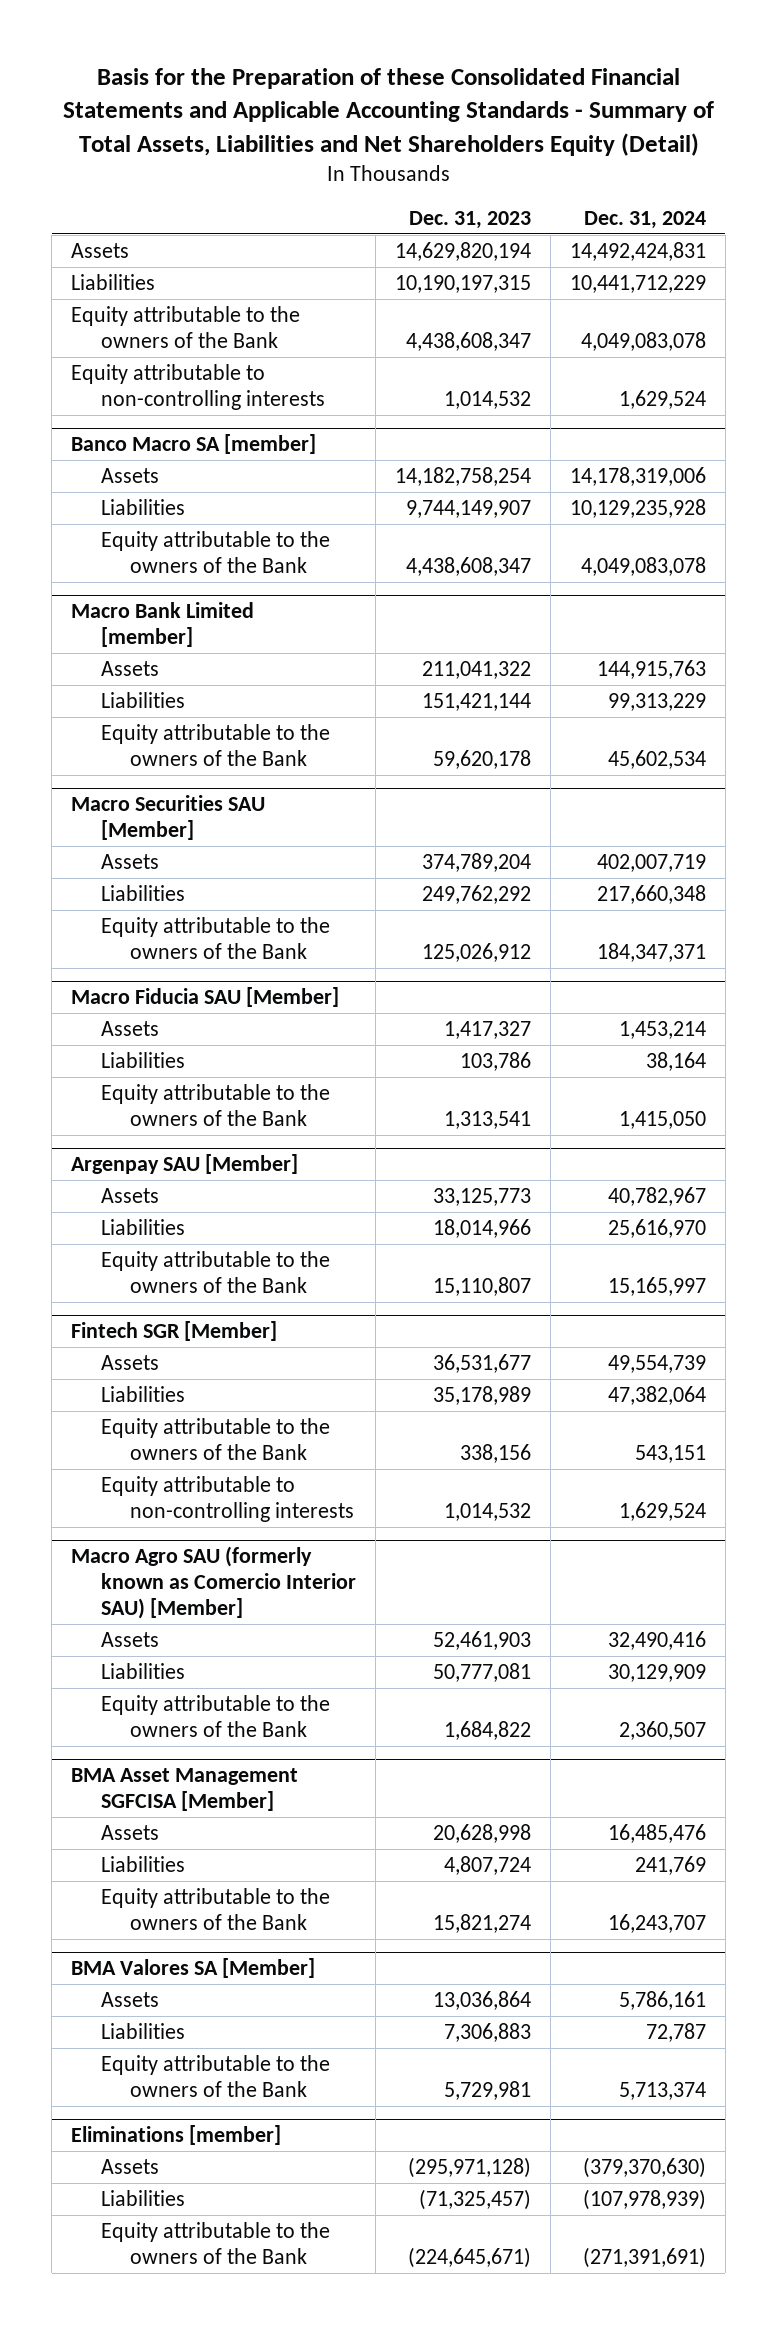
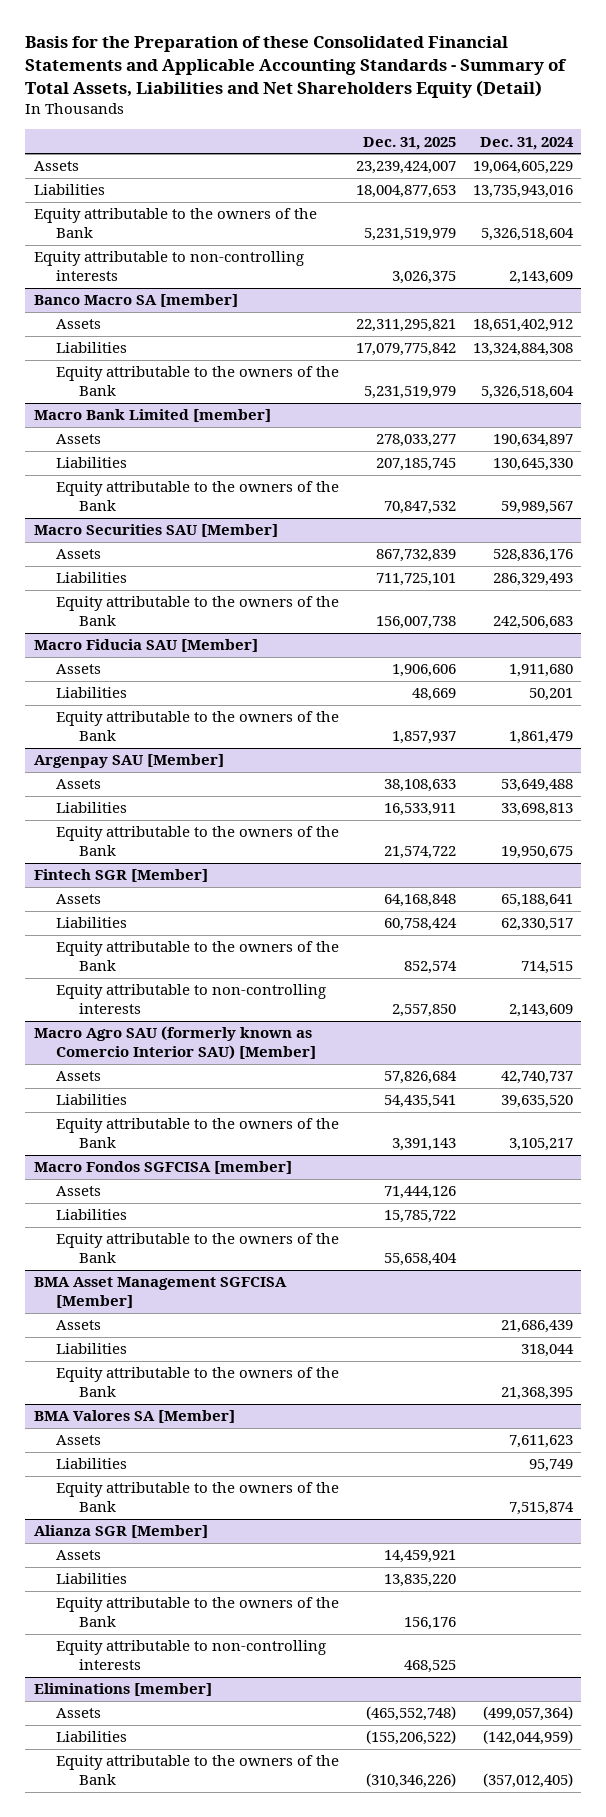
[408,211,531,230] Dec. 31, 2023 -> none
none -> [363,136,457,150] Dec. 31, 2025
[569,241,706,261] 14,492,424,831 -> [472,161,573,175] 19,064,605,229
[569,274,706,293] 10,441,712,229 -> [472,185,573,199] 13,735,943,016
[580,331,706,351] 4,049,083,078 -> [480,228,574,242] 5,326,518,604
[618,389,706,409] 1,629,524 -> [508,271,573,285] 2,143,609
[569,466,706,486] 14,178,319,006 -> [472,319,573,333] 18,651,402,912
[569,498,706,518] 10,129,235,928 -> [472,343,573,357] 13,324,884,308
[580,556,706,576] 4,049,083,078 -> [480,386,574,400] 5,326,518,604
[596,659,706,679] 144,915,763 -> [492,434,573,448] 190,634,897
[607,692,706,711] 99,313,229 -> [492,458,573,472] 130,645,330
[607,749,706,769] 45,602,534 -> [500,501,573,515] 59,989,567
[596,853,706,872] 402,007,719 -> [492,549,573,563] 528,836,176
[596,884,706,904] 217,660,348 -> [492,573,573,587] 286,329,493
[596,942,706,962] 184,347,371 -> [492,616,573,630] 242,506,683
[618,1020,706,1039] 1,453,214 -> [508,664,573,678] 1,911,680
[645,1051,706,1071] 38,164 -> [528,688,573,702] 50,201
[618,1110,706,1129] 1,415,050 -> [508,731,573,745] 1,861,479
[607,1186,706,1206] 40,782,967 -> [500,779,573,793] 53,649,488
[607,1218,706,1238] 25,616,970 -> [500,803,573,817] 33,698,813
[607,1276,706,1296] 15,165,997 -> [500,846,573,860] 19,950,675
[607,1354,706,1373] 49,554,739 -> [500,894,573,908] 65,188,641
[607,1385,706,1405] 47,382,064 -> [500,918,573,932] 62,330,517
[634,1444,706,1463] 543,151 -> [520,961,573,975] 714,515
[618,1501,706,1521] 1,629,524 -> [508,1004,573,1018] 2,143,609
[607,1630,706,1650] 32,490,416 -> [500,1071,573,1085] 42,740,737
[607,1663,706,1682] 30,129,909 -> [500,1095,573,1109] 39,635,520
[618,1720,706,1740] 2,360,507 -> [508,1138,573,1152] 3,105,217
none -> [33,1161,292,1175] Macro Fondos SGFCISA [member]
none -> [56,1186,102,1197] Assets
none -> [56,1209,128,1221] Liabilities
none -> [56,1233,340,1264] Equity attributable to the owners of the Bank
[607,1823,706,1843] 16,485,476 -> [500,1320,573,1334] 21,686,439
[634,1855,706,1875] 241,769 -> [520,1344,574,1358] 318,044
[607,1913,706,1933] 16,243,707 -> [500,1387,573,1401] 21,368,395
[618,1990,706,2010] 5,786,161 -> [508,1435,573,1449] 7,611,623
[645,2022,706,2042] 72,787 -> [528,1459,573,1473] 95,749
[618,2081,706,2100] 5,713,374 -> [508,1502,574,1516] 7,515,874
none -> [33,1525,208,1539] Alianza SGR [Member]
none -> [56,1550,102,1561] Assets
none -> [56,1573,128,1585] Liabilities
none -> [56,1597,340,1628] Equity attributable to the owners of the Bank
none -> [56,1640,327,1671] Equity attributable to non-controlling interests
[582,2156,706,2178] (379,370,630) -> [482,1706,573,1722] (499,057,364)
[582,2188,706,2210] (107,978,939) -> [482,1730,573,1746] (142,044,959)
[582,2246,706,2268] (271,391,691) -> [482,1773,573,1789] (357,012,405)

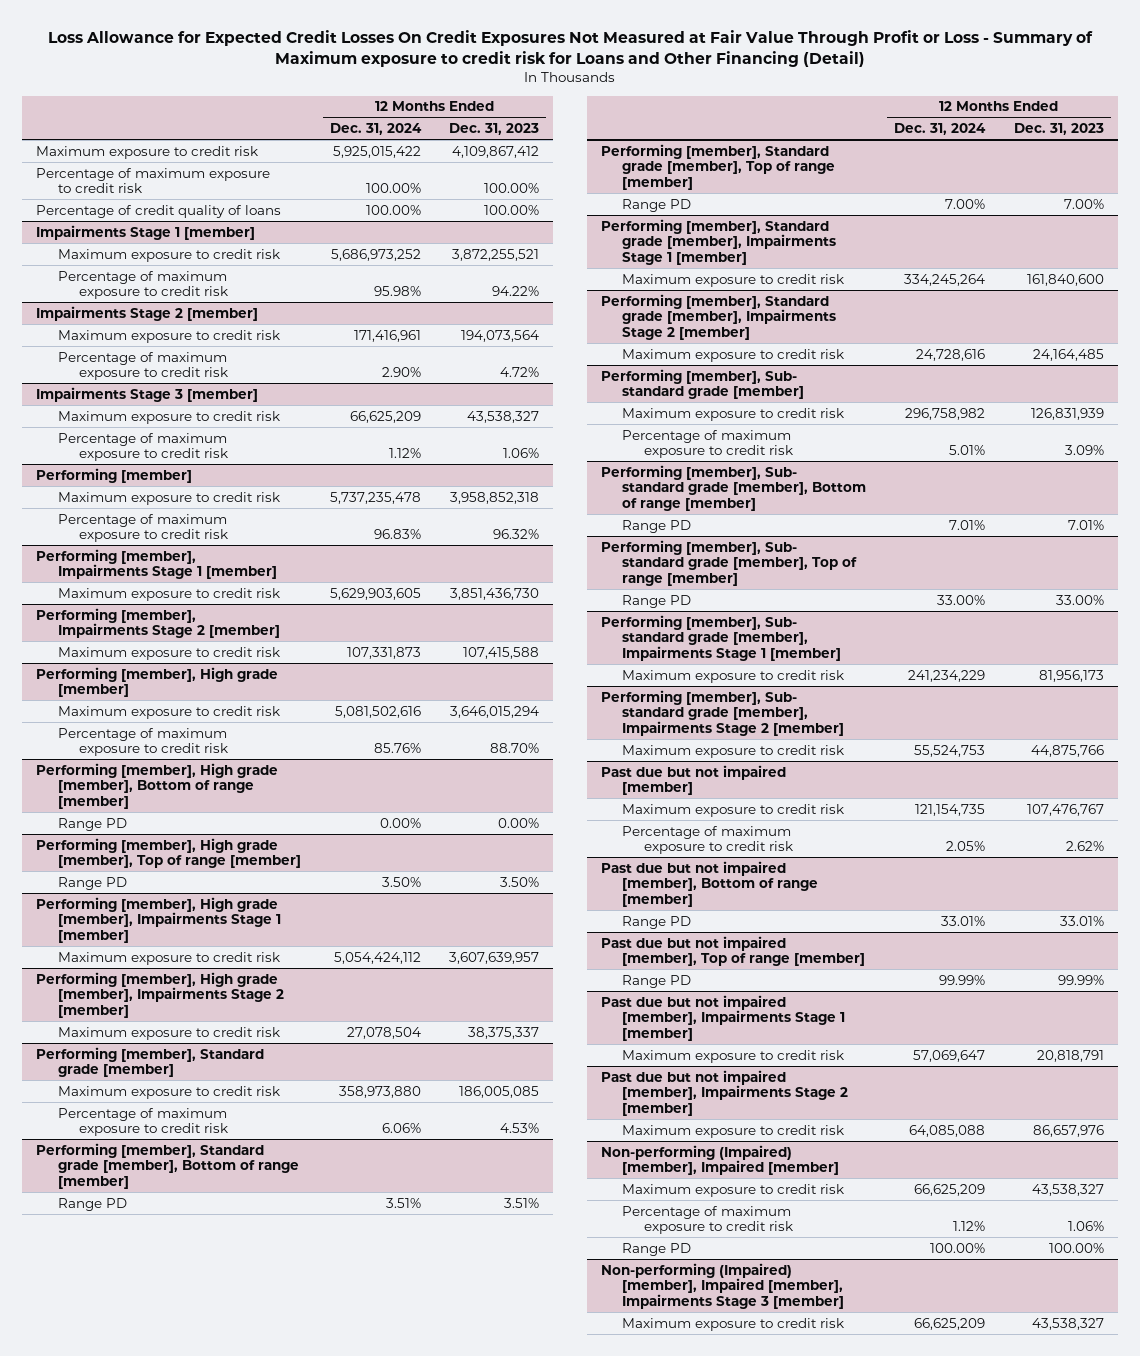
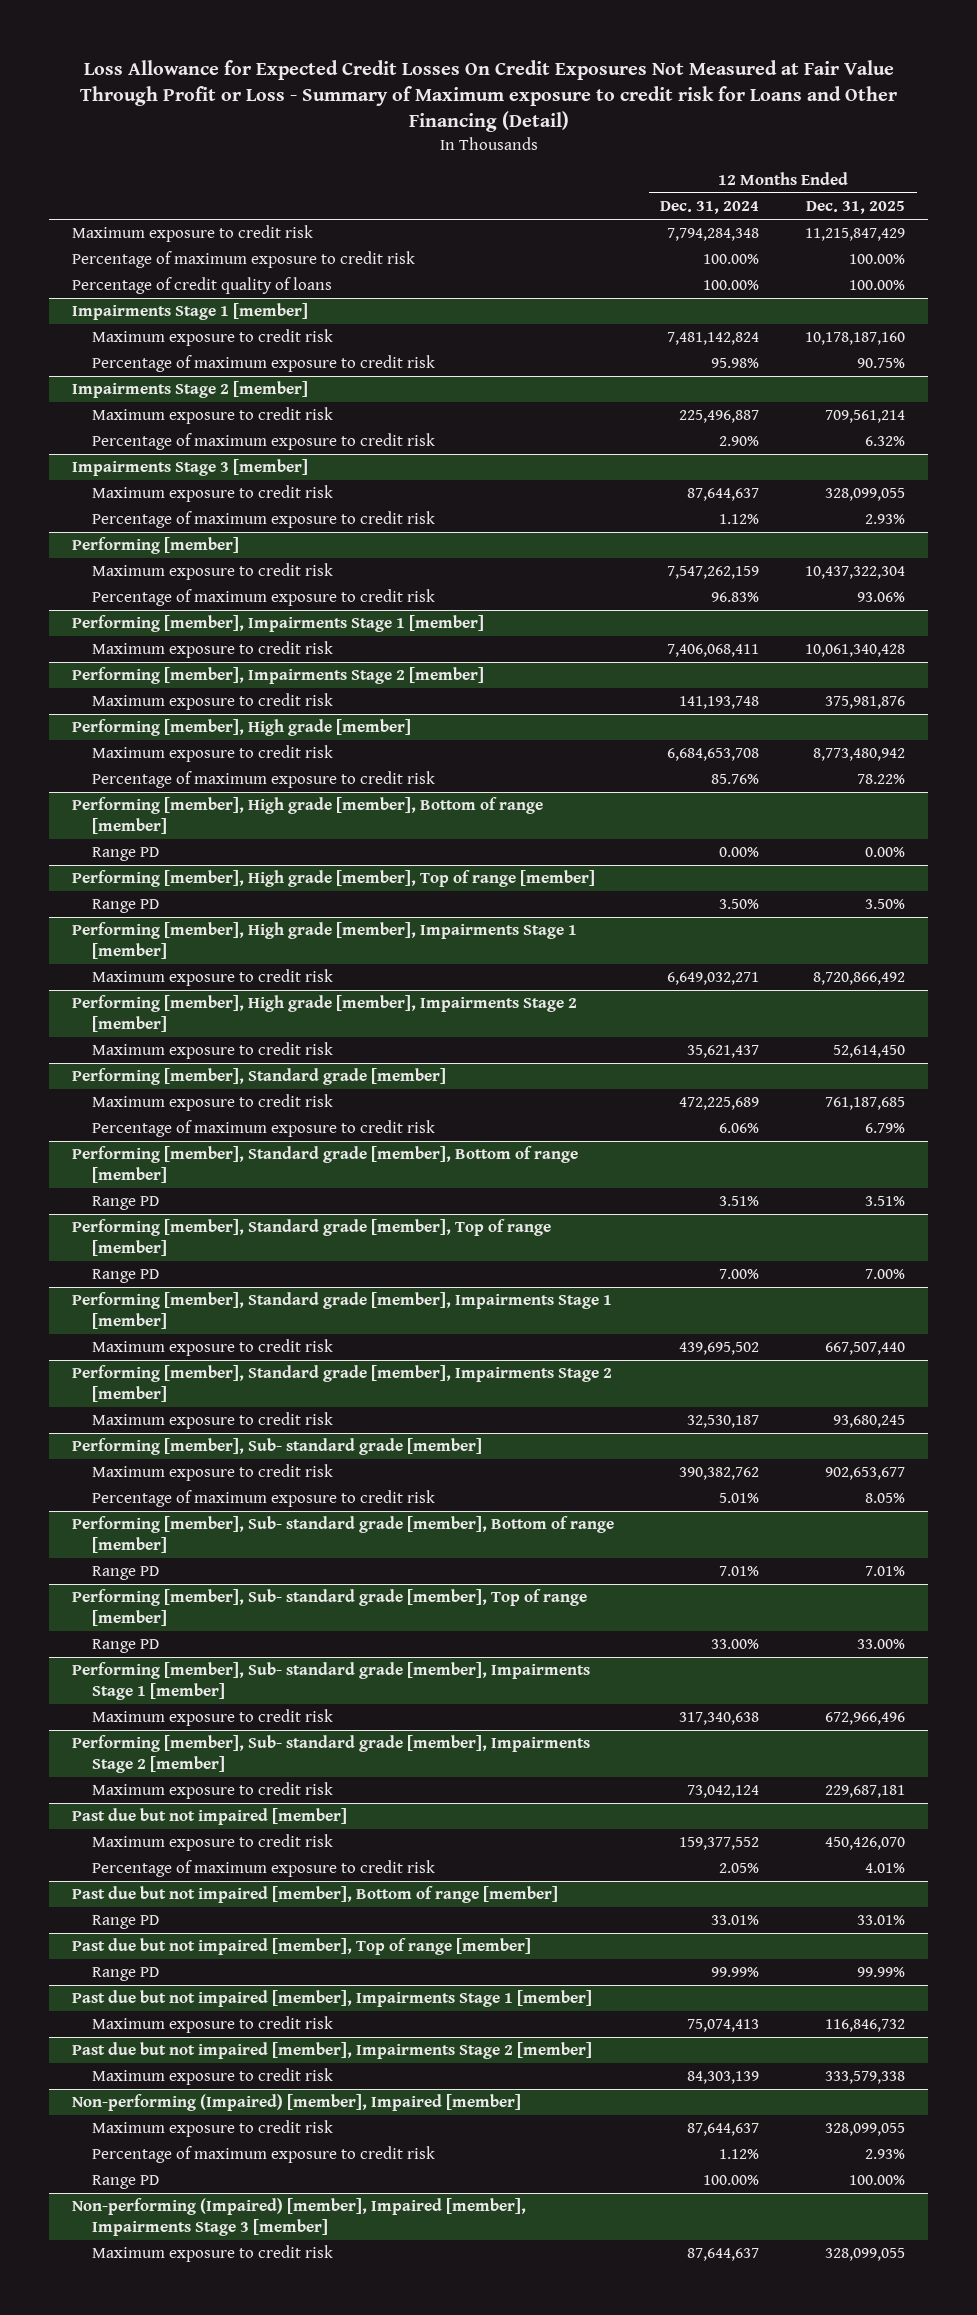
[449,123,540,136] Dec. 31, 2023 -> none
none -> [806,201,906,215] Dec. 31, 2025
[332,145,421,158] 5,925,015,422 -> [667,228,760,242] 7,794,284,348
[330,248,421,261] 5,686,973,252 -> [667,332,760,346] 7,481,142,824
[353,329,421,342] 171,416,961 -> [679,410,760,424] 225,496,887
[349,410,421,423] 66,625,209 -> [687,488,760,502] 87,644,637
[329,491,421,504] 5,737,235,478 -> [667,566,760,580] 7,547,262,159
[329,587,421,600] 5,629,903,605 -> [667,644,760,658] 7,406,068,411
[346,646,421,659] 107,331,873 -> [679,696,760,710] 141,193,748
[334,705,421,718] 5,081,502,616 -> [667,748,760,762] 6,684,653,708
[333,951,421,964] 5,054,424,112 -> [667,972,760,986] 6,649,032,271
[346,1026,421,1039] 27,078,504 -> [687,1045,760,1059] 35,621,437
[338,1085,421,1098] 358,973,880 -> [679,1097,760,1111] 472,225,689
[904,273,986,286] 334,245,264 -> [679,1342,760,1356] 439,695,502
[916,348,986,361] 24,728,616 -> [687,1415,760,1429] 32,530,187
[905,407,986,420] 296,758,982 -> [679,1467,760,1481] 390,382,762
[908,669,986,682] 241,234,229 -> [679,1712,760,1726] 317,340,638
[914,744,986,757] 55,524,753 -> [687,1785,760,1799] 73,042,124
[915,803,986,816] 121,154,735 -> [679,1837,760,1851] 159,377,552
[913,1049,986,1062] 57,069,647 -> [687,2019,760,2033] 75,074,413
[909,1124,986,1137] 64,085,088 -> [687,2071,760,2085] 84,303,139
[914,1183,986,1196] 66,625,209 -> [687,2123,760,2137] 87,644,637
[914,1317,986,1330] 66,625,209 -> [687,2248,760,2262] 87,644,637

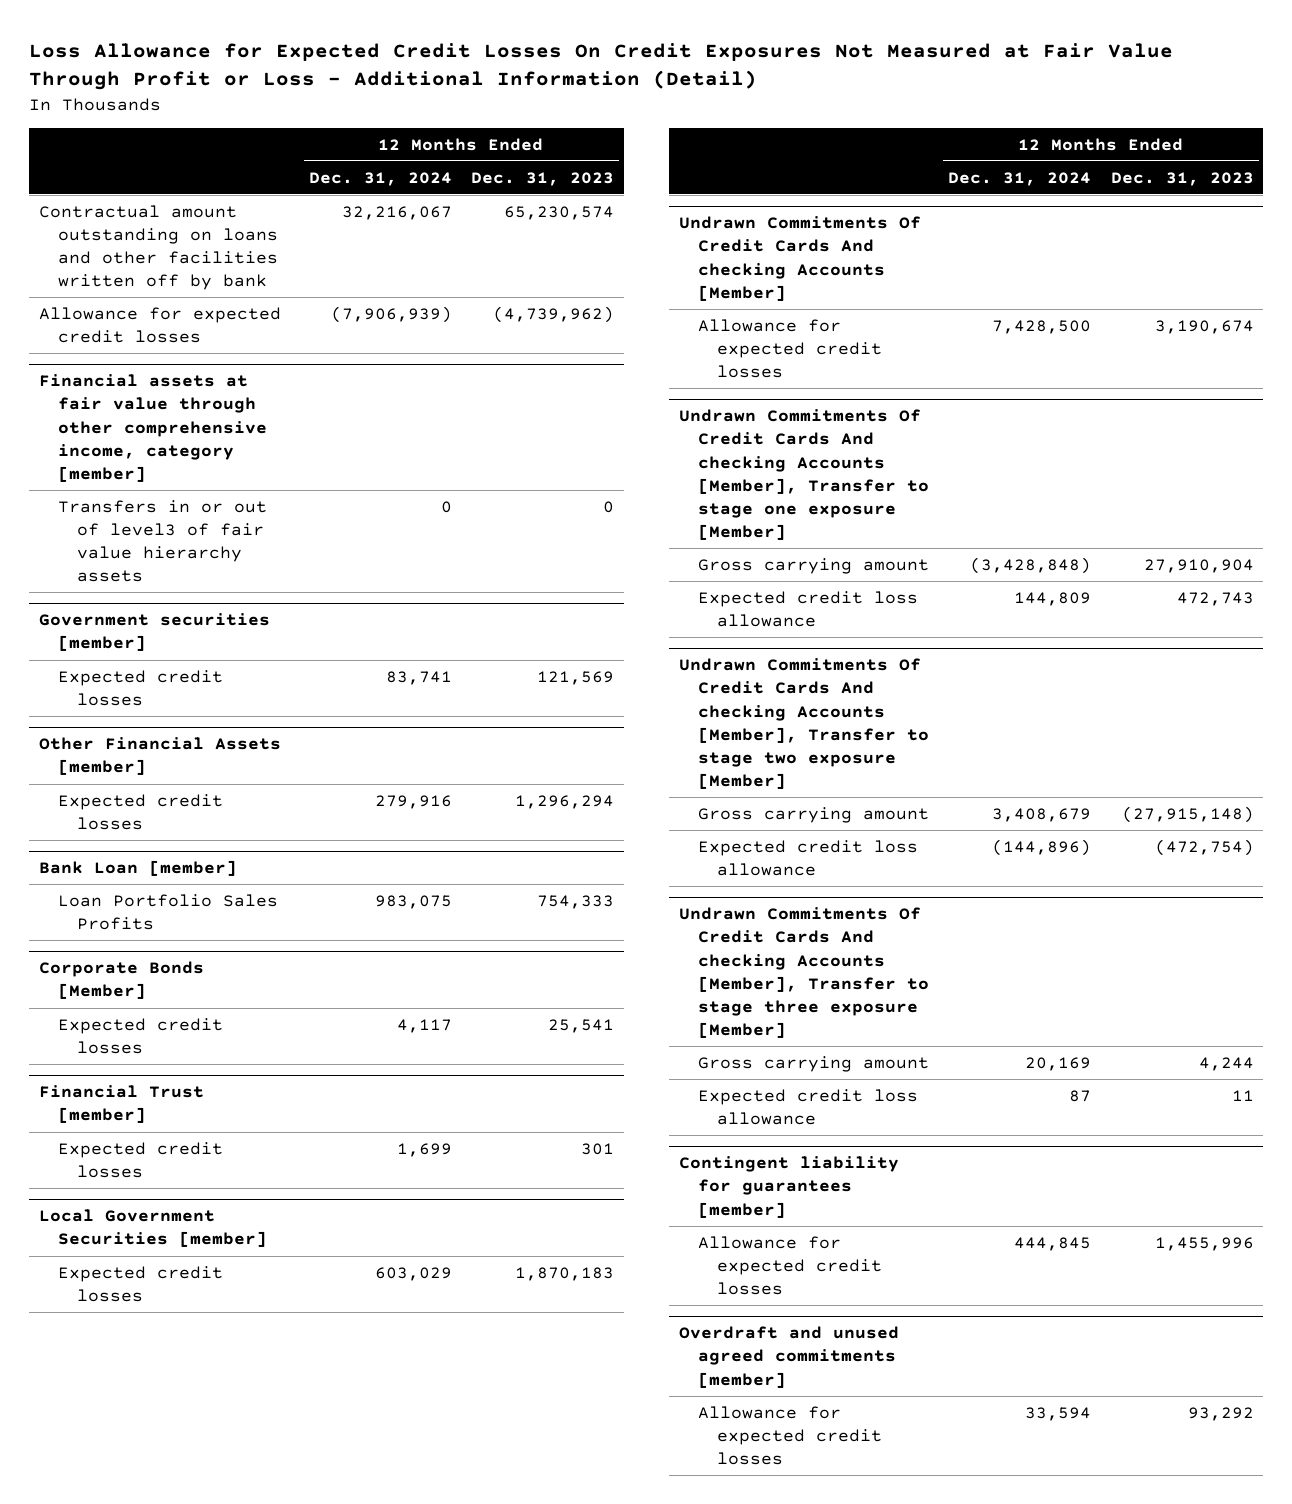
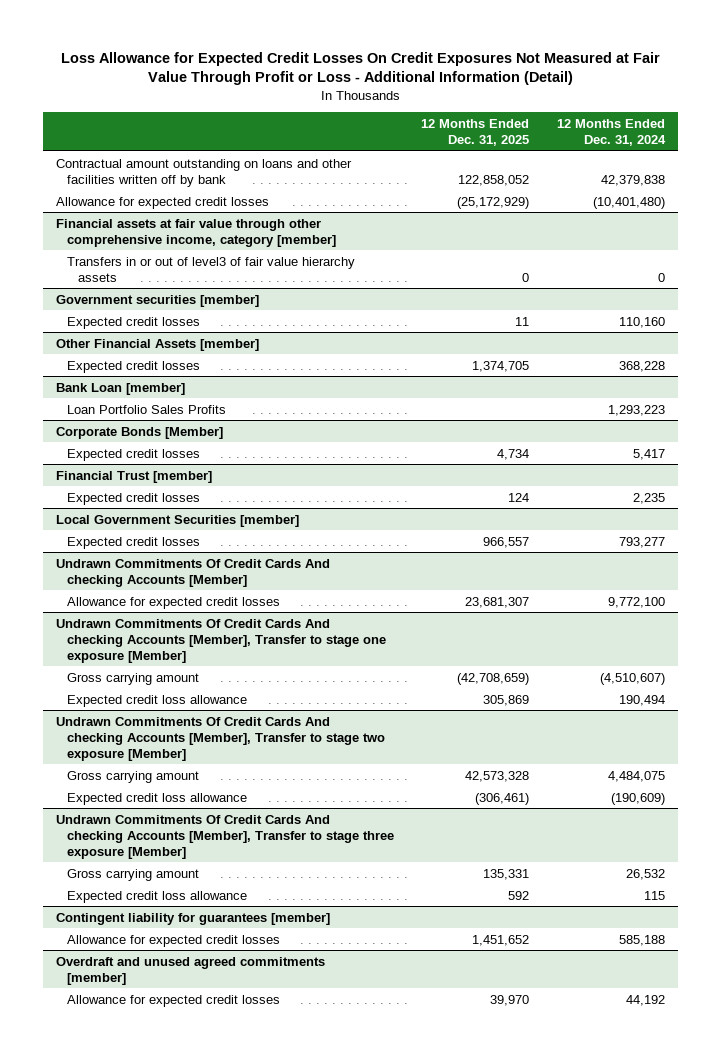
[470,171,614,186] Dec. 31, 2023 -> none
none -> [421,119,530,147] 12 Months Ended Dec. 31, 2025
[341,205,452,220] 32,216,067 -> [600,174,665,186] 42,379,838
[330,305,452,323] (7,906,939) -> [592,196,665,209] (10,401,480)
[385,670,452,685] 83,741 -> [618,316,665,328] 110,160
[374,794,452,809] 279,916 -> [618,360,665,372] 368,228
[374,894,452,909] 983,075 -> [607,404,665,416] 1,293,223
[396,1018,452,1033] 4,117 -> [632,448,665,460] 5,417
[396,1142,452,1157] 1,699 -> [632,492,665,504] 2,235
[374,1266,452,1281] 603,029 -> [618,536,665,548] 793,277
[992,319,1092,334] 7,428,500 -> [607,596,665,608] 9,772,100
[970,556,1092,574] (3,428,848) -> [599,672,665,685] (4,510,607)
[1014,591,1092,606] 144,809 -> [618,694,665,706] 190,494
[992,807,1092,822] 3,408,679 -> [607,770,665,782] 4,484,075
[992,838,1092,856] (144,896) -> [610,792,665,805] (190,609)
[1025,1056,1092,1071] 20,169 -> [625,868,665,880] 26,532
[1069,1089,1092,1102] 87 -> [643,890,665,900] 115
[1014,1236,1092,1251] 444,845 -> [618,934,665,946] 585,188
[1025,1406,1092,1421] 33,594 -> [625,994,665,1006] 44,192

